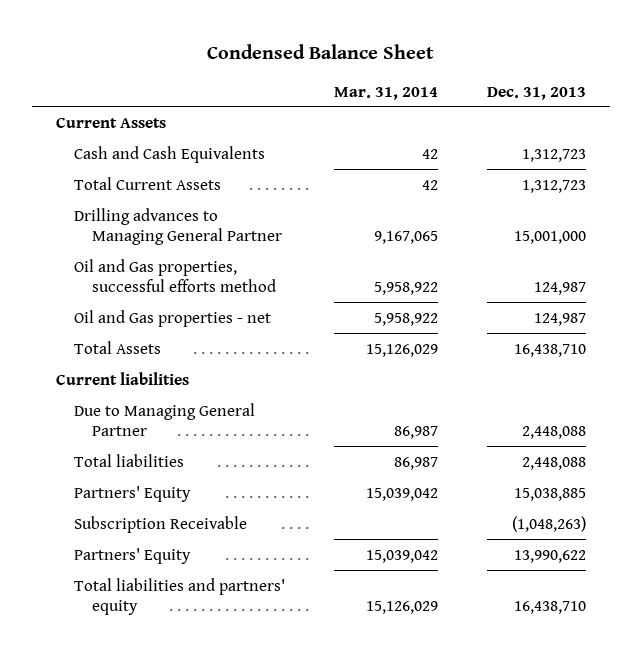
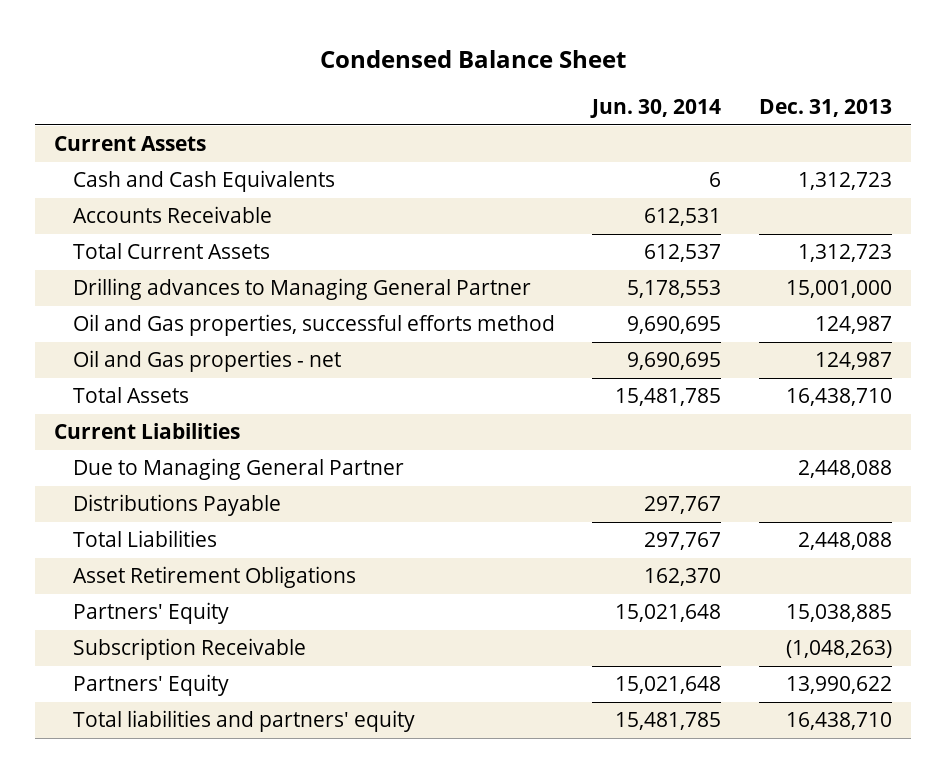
[333,86,438,100] Mar. 31, 2014 -> none
none -> [590,99,722,119] Jun. 30, 2014
none -> [72,206,272,224] Accounts Receivable
[56,371,190,385] Current liabilities -> [53,423,240,440] Current Liabilities
none -> [72,494,281,517] Distributions Payable
[73,453,184,467] Total liabilities -> [72,530,217,548] Total Liabilities
none -> [72,566,356,589] Asset Retirement Obligations

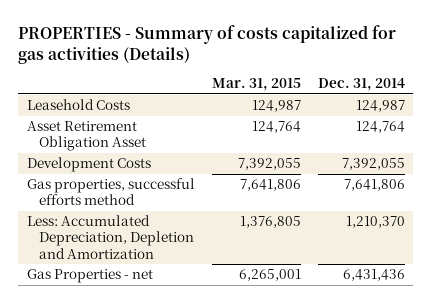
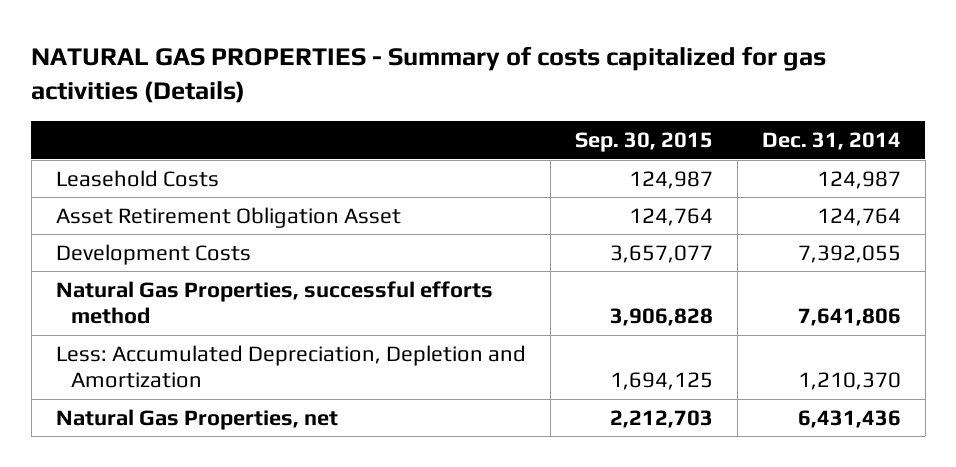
[18,24,397,64] PROPERTIES - Summary of costs capitalized for gas activities (Details) -> [31,46,827,104] NATURAL GAS PROPERTIES - Summary of costs capitalized for gas activities (Details)
[211,78,301,92] Mar. 31, 2015 -> none
none -> [574,132,713,153] Sep. 30, 2015
[26,178,195,206] Gas properties, successful efforts method -> [55,280,493,325] Natural Gas Properties, successful efforts method
[26,269,153,284] Gas Properties - net -> [55,408,338,430] Natural Gas Properties, net

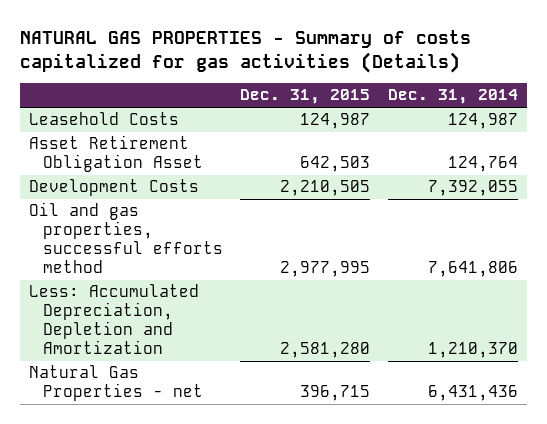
[574,132,713,153] Sep. 30, 2015 -> none
none -> [240,89,371,105] Dec. 31, 2015
[55,280,493,325] Natural Gas Properties, successful efforts method -> [28,202,223,274] Oil and gas properties, successful efforts method
[55,408,338,430] Natural Gas Properties, net -> [28,365,203,402] Natural Gas Properties - net

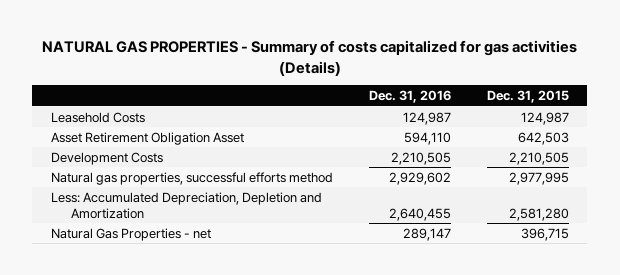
[388,89,519,105] Dec. 31, 2014 -> none
none -> [368,90,451,104] Dec. 31, 2016
[28,202,223,274] Oil and gas properties, successful efforts method -> [50,171,333,185] Natural gas properties, successful efforts method

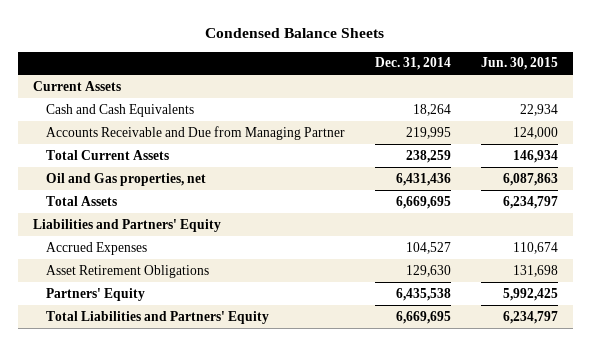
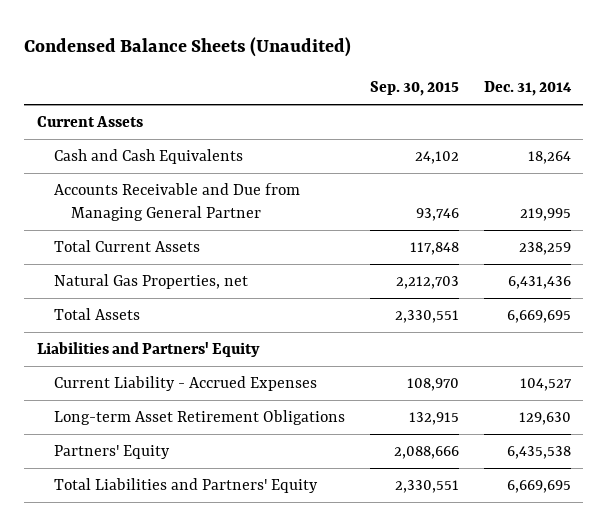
[205,28,385,39] Condensed Balance Sheets -> [24,37,352,58] Condensed Balance Sheets (Unaudited)
[480,57,558,71] Jun. 30, 2015 -> none
none -> [369,81,459,97] Sep. 30, 2015
[45,125,345,140] Accounts Receivable and Due from Managing Partner -> [53,183,300,221] Accounts Receivable and Due from Managing General Partner
[45,172,206,186] Oil and Gas properties, net -> [53,274,248,290] Natural Gas Properties, net
[45,241,147,255] Accrued Expenses -> [53,376,317,392] Current Liability - Accrued Expenses
[45,264,209,278] Asset Retirement Obligations -> [53,410,345,426] Long-term Asset Retirement Obligations

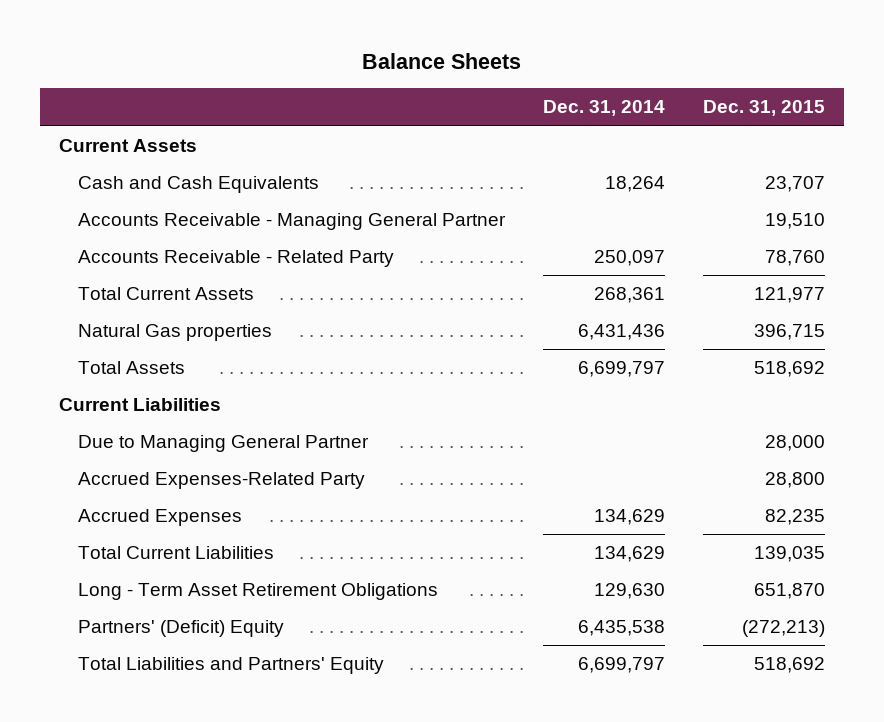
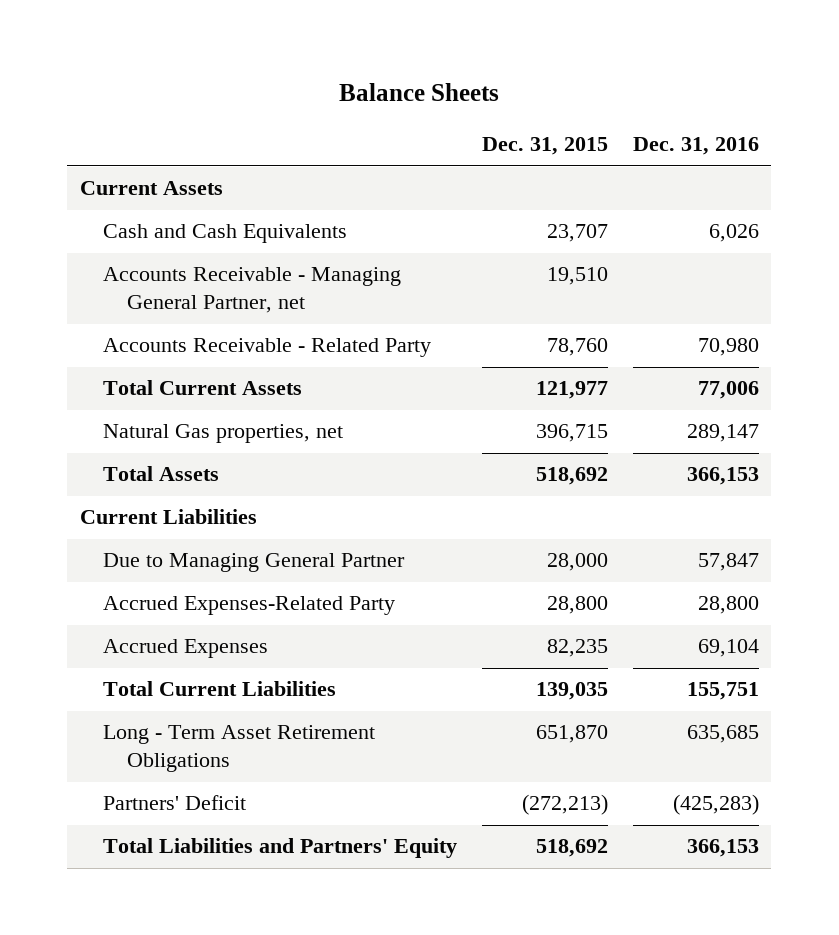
[543,100,666,117] Dec. 31, 2014 -> none
none -> [633,137,760,156] Dec. 31, 2016
[78,213,507,231] Accounts Receivable - Managing General Partner -> [103,267,402,314] Accounts Receivable - Managing General Partner, net
[78,324,273,342] Natural Gas properties -> [103,424,344,444] Natural Gas properties, net
[78,620,285,638] Partners' (Deficit) Equity -> [103,795,247,811] Partners' Deficit

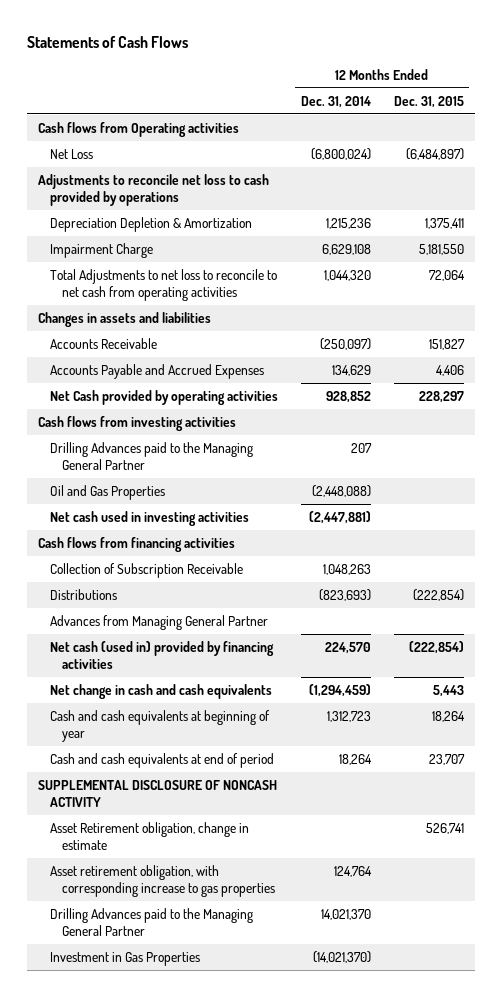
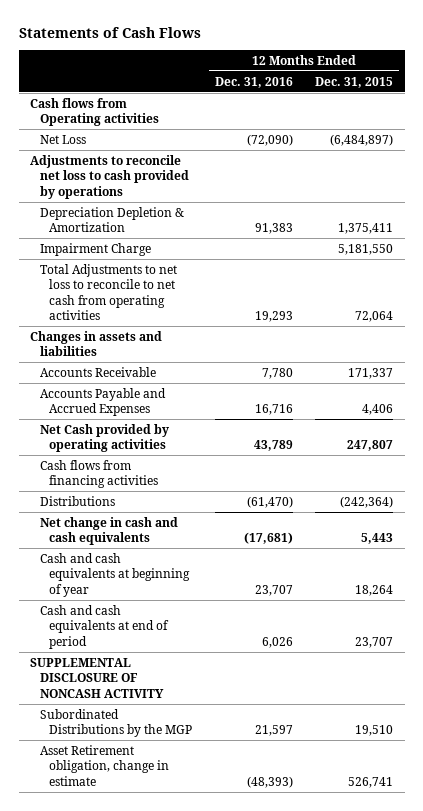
[301,95,372,108] Dec. 31, 2014 -> none
none -> [214,76,293,88] Dec. 31, 2016
[428,338,465,350] 151,827 -> [348,367,394,379] 171,337
[38,415,237,431] Cash flows from investing activities -> none
[50,441,254,471] Drilling Advances paid to the Managing General Partner -> none
[50,484,166,500] Oil and Gas Properties -> none
[50,510,250,526] Net cash used in investing activities -> none
[418,390,464,403] 228,297 -> [347,440,394,452] 247,807
[50,562,244,578] Collection of Subscription Receivable -> none
[50,614,269,630] Advances from Managing General Partner -> none
[50,640,275,670] Net cash (used in) provided by financing activities -> none
[412,588,464,601] (222,854) -> [340,495,394,508] (242,364)
none -> [39,708,193,738] Subordinated Distributions by the MGP
[50,864,276,898] Asset retirement obligation, with corresponding increase to gas properties -> none
[50,907,254,937] Drilling Advances paid to the Managing General Partner -> none
[50,951,201,966] Investment in Gas Properties -> none

